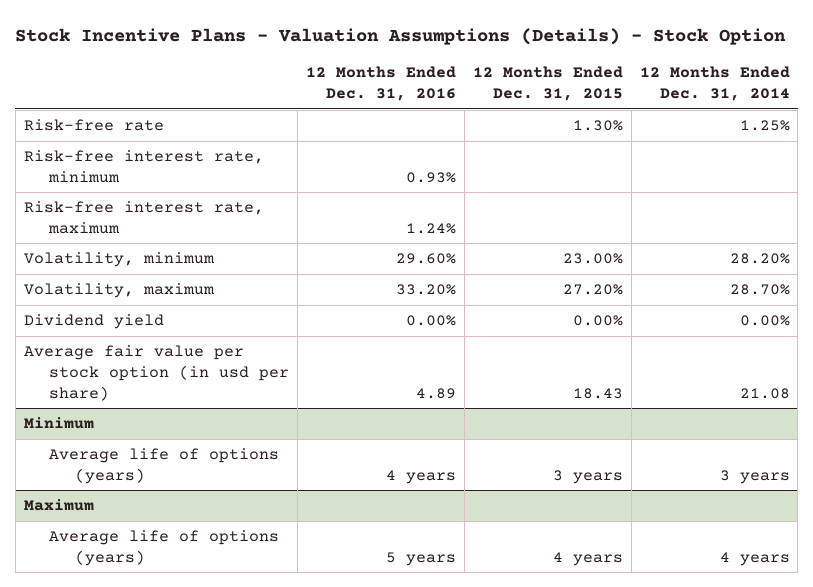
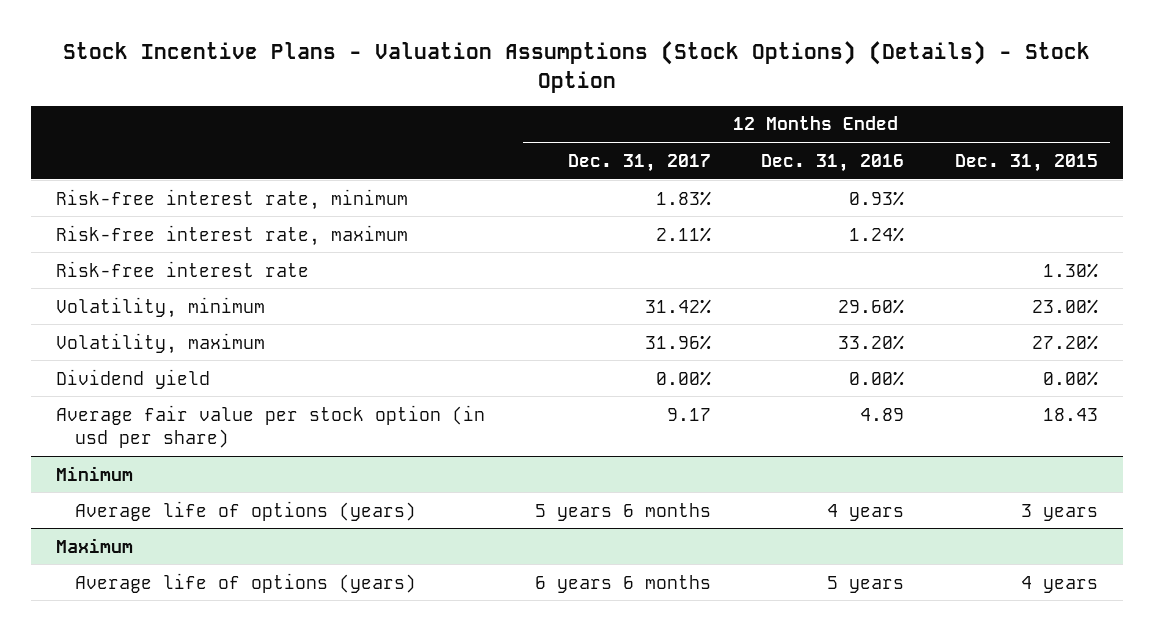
[15,27,787,45] Stock Incentive Plans - Valuation Assumptions (Details) - Stock Option -> [62,41,1090,93] Stock Incentive Plans - Valuation Assumptions (Stock Options) (Details) - Stock Option
[639,66,790,102] 12 Months Ended Dec. 31, 2014 -> none
none -> [568,153,712,172] Dec. 31, 2017
[23,119,164,132] Risk-free rate -> none
none -> [56,260,310,277] Risk-free interest rate

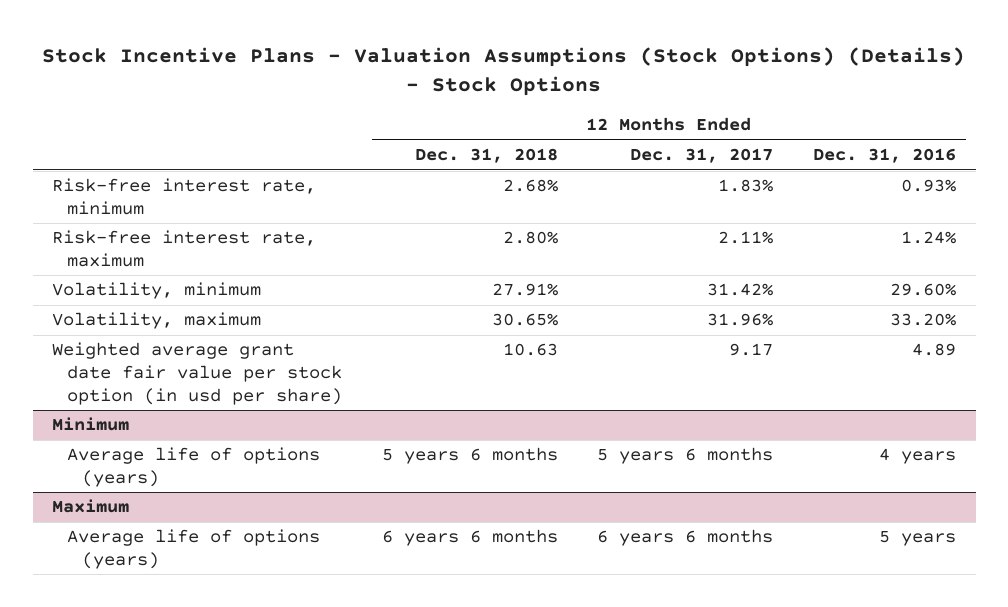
[62,41,1090,93] Stock Incentive Plans - Valuation Assumptions (Stock Options) (Details) - Stock Option -> [42,46,966,97] Stock Incentive Plans - Valuation Assumptions (Stock Options) (Details) - Stock Options
[954,153,1098,172] Dec. 31, 2015 -> none
none -> [414,148,558,164] Dec. 31, 2018
[56,260,310,277] Risk-free interest rate -> none
[56,368,211,389] Dividend yield -> none
[56,404,486,448] Average fair value per stock option (in usd per share) -> [52,342,343,405] Weighted average grant date fair value per stock option (in usd per share)

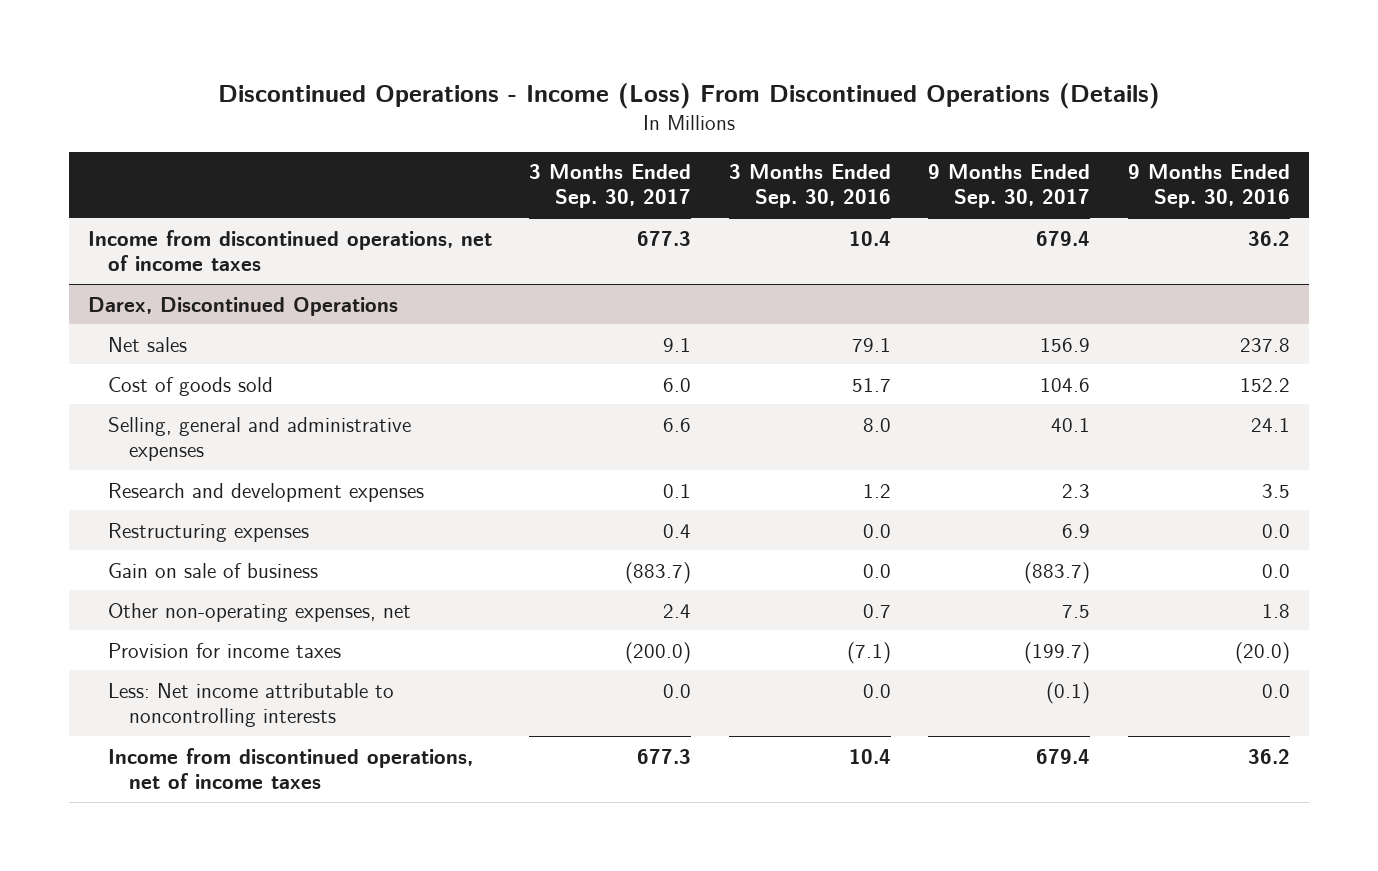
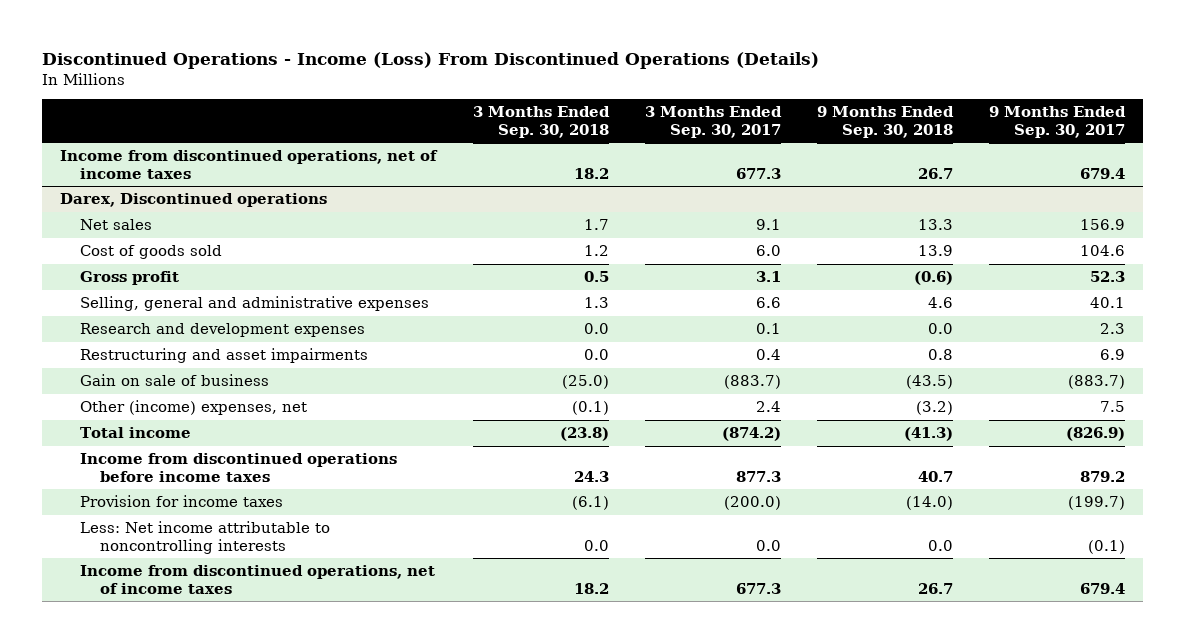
[728,164,891,209] 3 Months Ended Sep. 30, 2016 -> none
[1127,164,1290,209] 9 Months Ended Sep. 30, 2016 -> none
none -> [472,106,610,138] 3 Months Ended Sep. 30, 2018
none -> [816,106,954,138] 9 Months Ended Sep. 30, 2018
[87,296,398,316] Darex, Discontinued Operations -> [60,193,328,208] Darex, Discontinued operations
none -> [80,271,180,286] Gross profit
[108,522,310,542] Restructuring expenses -> [80,348,369,364] Restructuring and asset impairments
[108,602,412,622] Other non-operating expenses, net -> [80,400,308,416] Other (income) expenses, net
none -> [80,427,192,439] Total income
none -> [80,453,398,482] Income from discontinued operations before income taxes

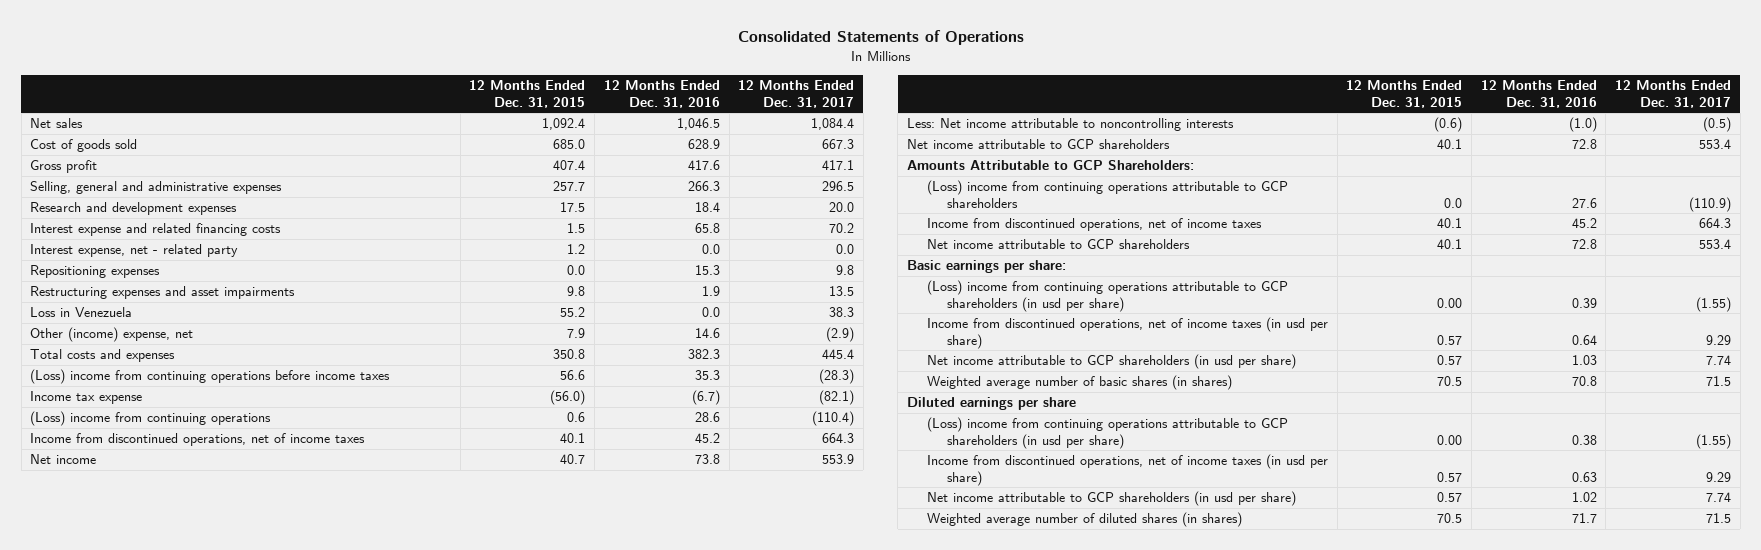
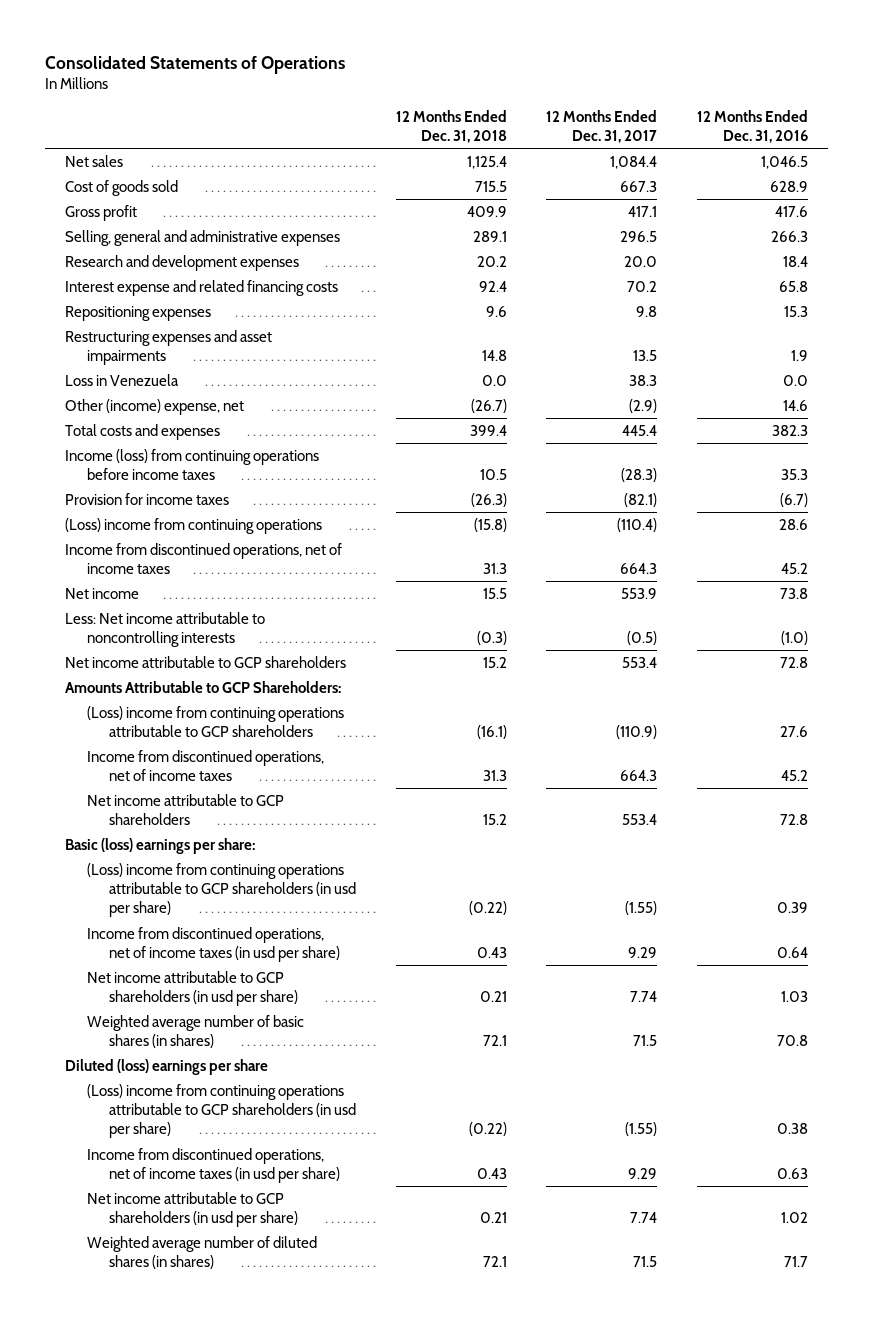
[469,80,586,108] 12 Months Ended Dec. 31, 2015 -> none
none -> [395,109,507,144] 12 Months Ended Dec. 31, 2018
[30,244,239,258] Interest expense, net - related party -> none
[30,369,391,385] (Loss) income from continuing operations before income taxes -> [65,448,320,481] Income (loss) from continuing operations before income taxes
[30,391,143,405] Income tax expense -> [65,492,230,505] Provision for income taxes
[907,260,1067,274] Basic earnings per share: -> [65,837,256,854] Basic (loss) earnings per share:
[907,397,1077,411] Diluted earnings per share -> [65,1058,269,1075] Diluted (loss) earnings per share

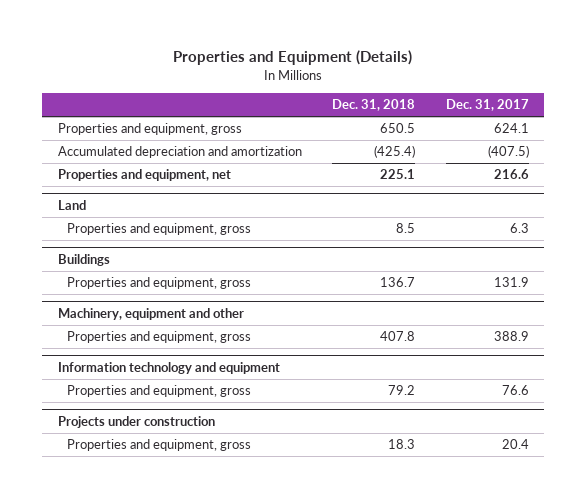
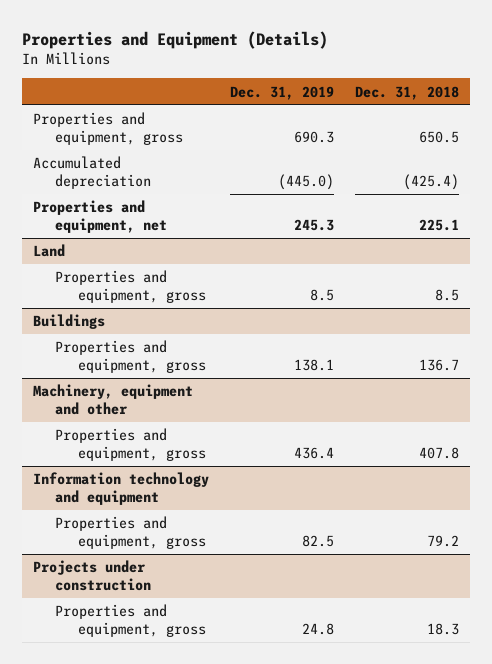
[445,98,529,111] Dec. 31, 2017 -> none
none -> [230,85,335,100] Dec. 31, 2019
[57,146,302,159] Accumulated depreciation and amortization -> [32,156,152,190] Accumulated depreciation

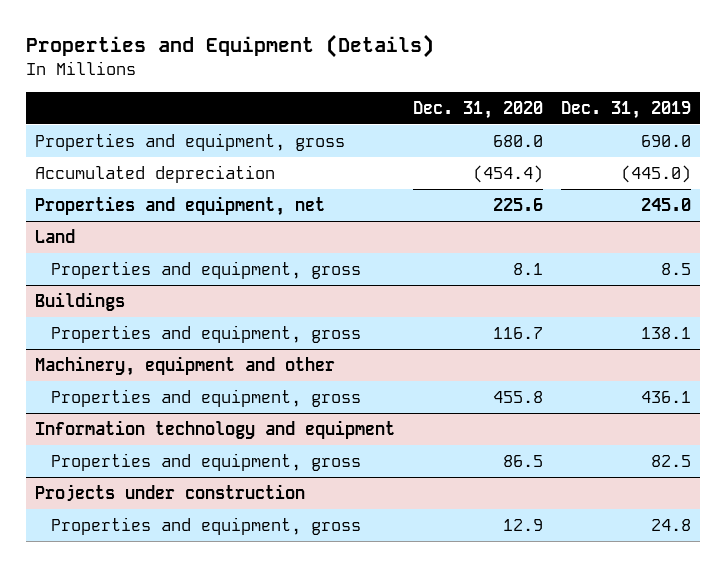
[355,85,460,100] Dec. 31, 2018 -> none
none -> [412,100,543,119] Dec. 31, 2020
[294,131,335,144] 690.3 -> [640,134,691,147] 690.0
[294,219,335,232] 245.3 -> [640,197,691,211] 245.0
[294,447,335,460] 436.4 -> [640,390,691,403] 436.1

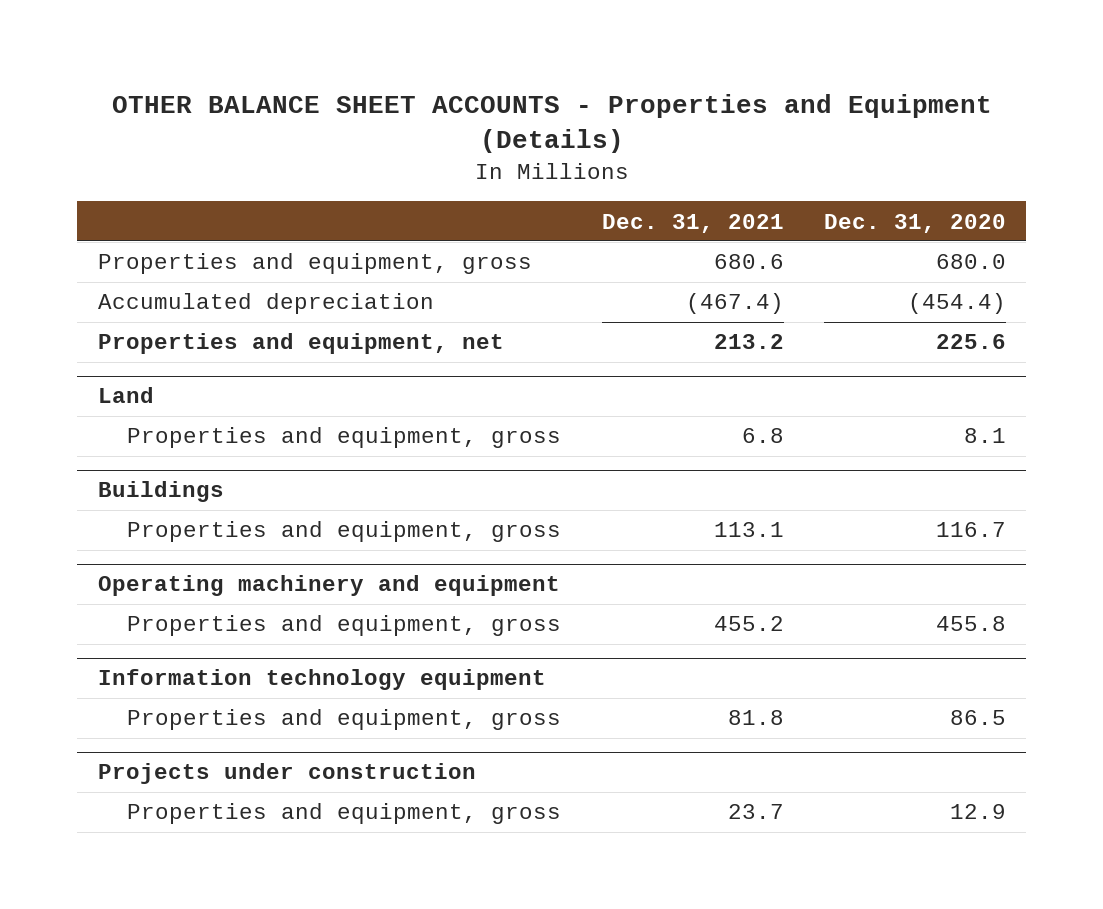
[25,34,434,59] Properties and Equipment (Details) -> [111,93,992,153] OTHER BALANCE SHEET ACCOUNTS - Properties and Equipment (Details)
[560,100,691,119] Dec. 31, 2019 -> none
none -> [601,213,784,233] Dec. 31, 2021
[34,355,335,376] Machinery, equipment and other -> [97,575,560,597] Operating machinery and equipment
[34,419,395,439] Information technology and equipment -> [97,669,546,691] Information technology equipment

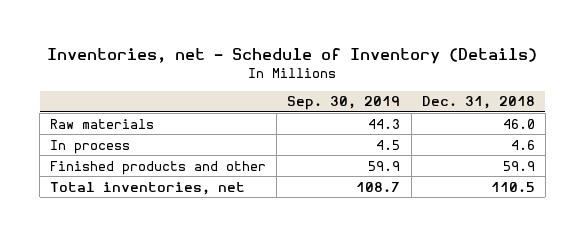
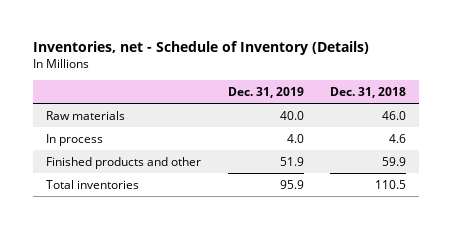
[287,96,401,111] Sep. 30, 2019 -> none
none -> [227,86,304,98] Dec. 31, 2019
[50,181,246,195] Total inventories, net -> [46,179,140,189] Total inventories

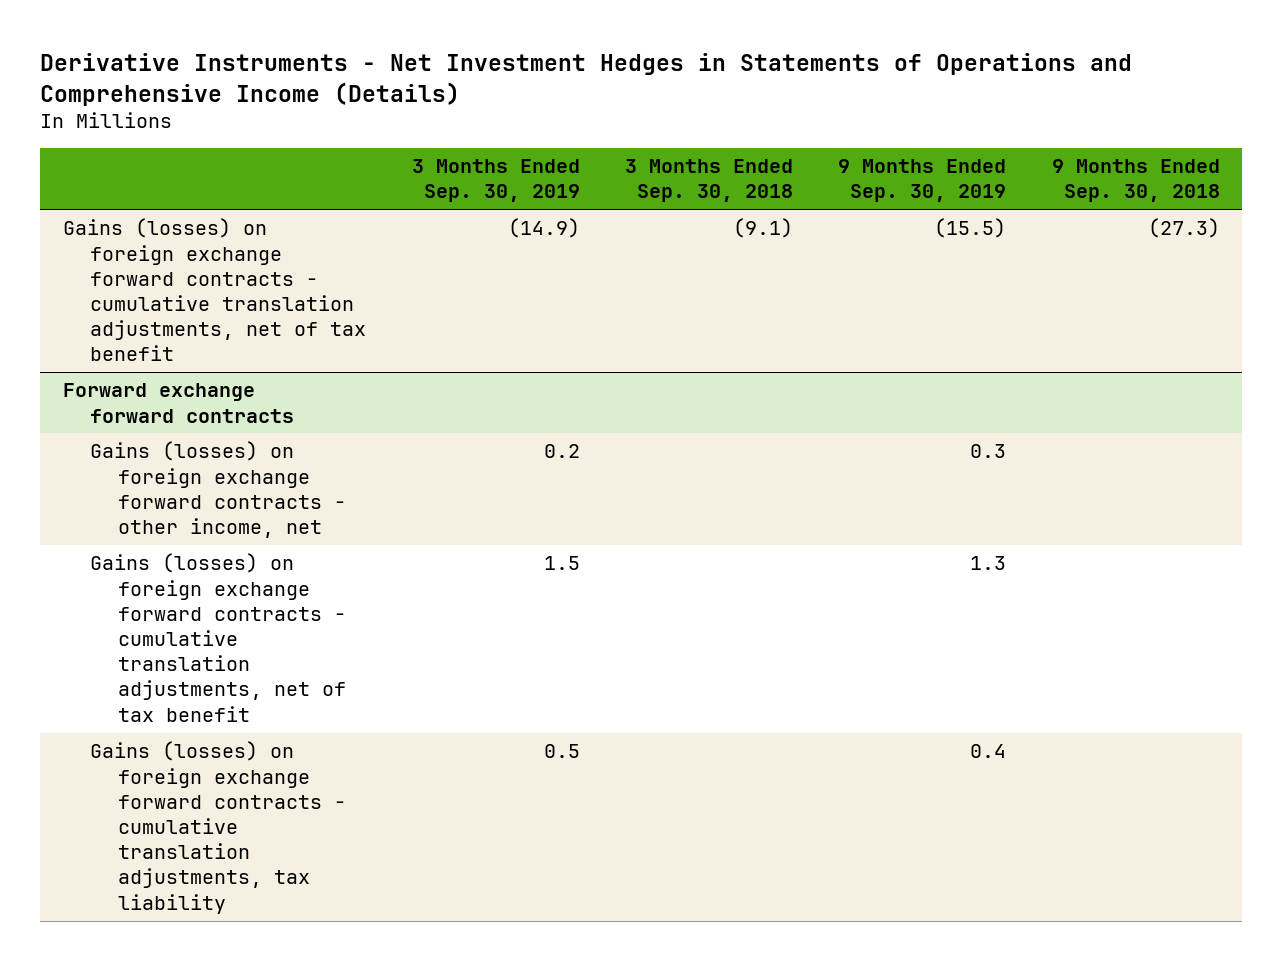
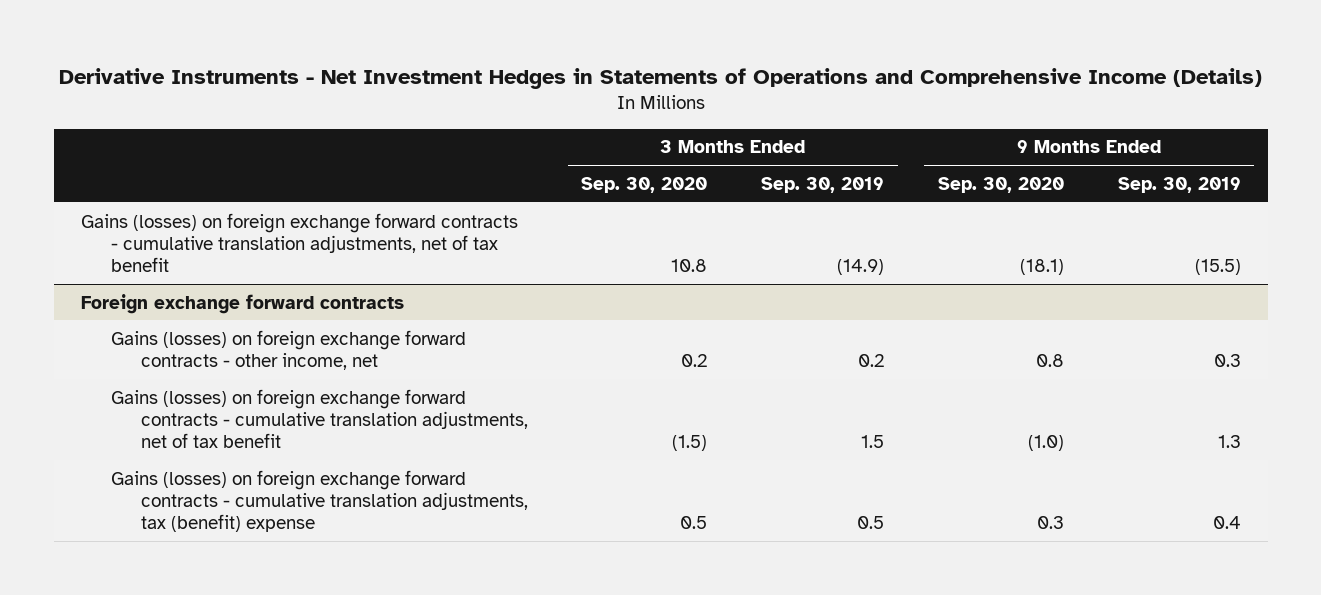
[625,159,794,203] 3 Months Ended Sep. 30, 2018 -> none
[1051,159,1220,203] 9 Months Ended Sep. 30, 2018 -> none
none -> [581,176,708,193] Sep. 30, 2020
none -> [937,176,1064,193] Sep. 30, 2020
[63,383,295,423] Forward exchange forward contracts -> [80,293,404,314] Foreign exchange forward contracts
[90,741,346,914] Gains (losses) on foreign exchange forward contracts - cumulative translation adjustments, tax liability -> [110,469,528,533] Gains (losses) on foreign exchange forward contracts - cumulative translation adjustments, tax (benefit) expense

